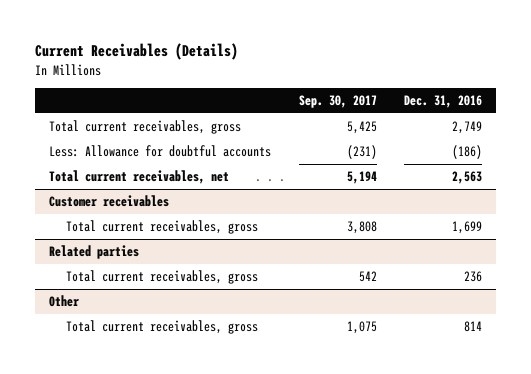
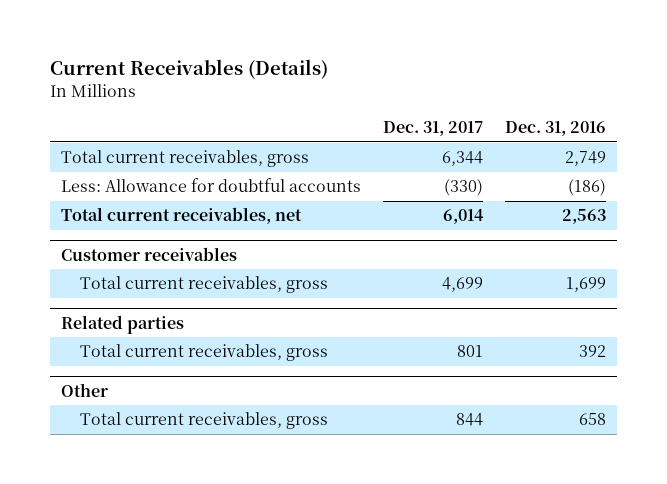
[298,95,377,109] Sep. 30, 2017 -> none
none -> [383,121,484,137] Dec. 31, 2017
[464,271,483,283] 236 -> [579,345,607,358] 392
[464,321,483,333] 814 -> [579,413,607,426] 658

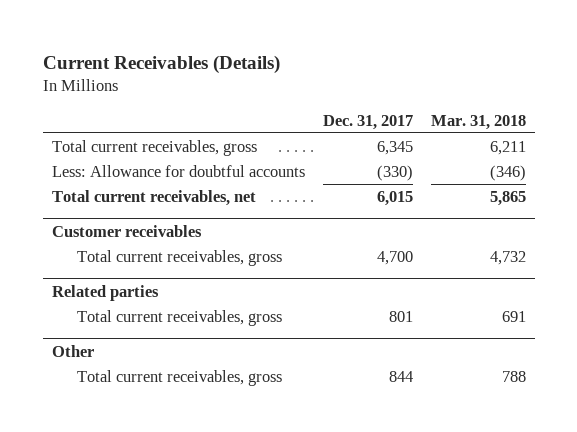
[505,121,607,137] Dec. 31, 2016 -> none
none -> [430,114,526,130] Mar. 31, 2018
[442,151,484,167] 6,344 -> [376,140,413,155] 6,345
[443,209,485,225] 6,014 -> [376,190,413,206] 6,015
[442,277,484,293] 4,699 -> [376,250,413,265] 4,700

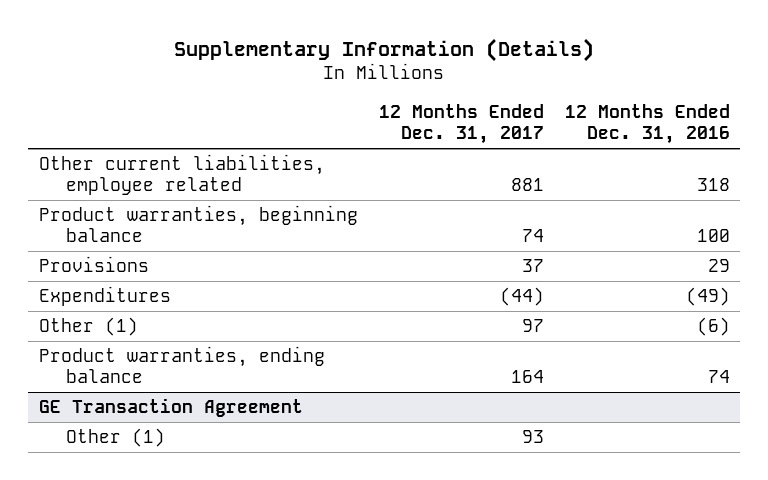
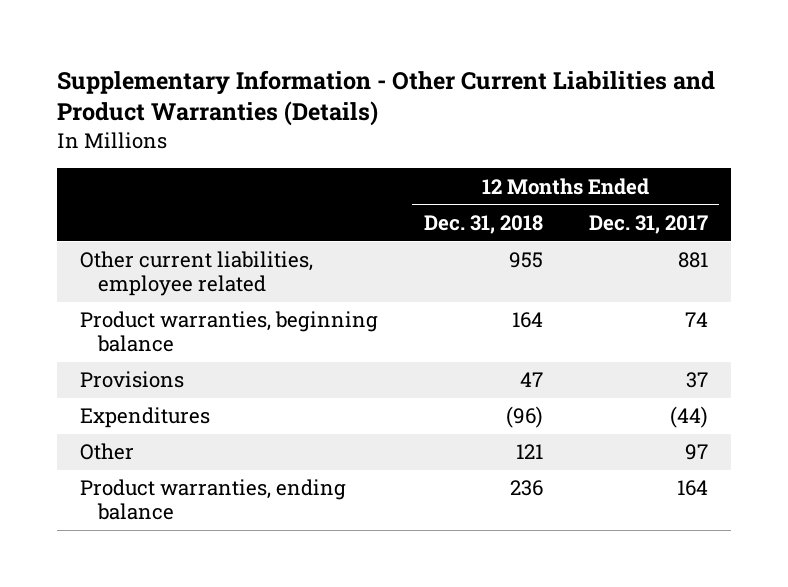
[174,37,595,62] Supplementary Information (Details) -> [57,69,716,127] Supplementary Information - Other Current Liabilities and Product Warranties (Details)
[564,104,730,145] 12 Months Ended Dec. 31, 2016 -> none
none -> [423,214,543,234] Dec. 31, 2018
[38,317,138,337] Other (1) -> [80,443,135,461] Other
[38,398,303,418] GE Transaction Agreement -> none
[66,428,166,448] Other (1) -> none

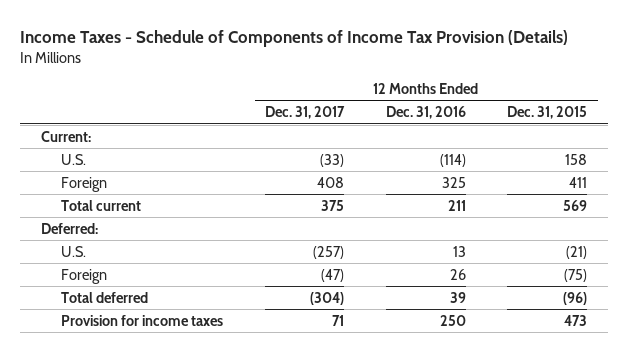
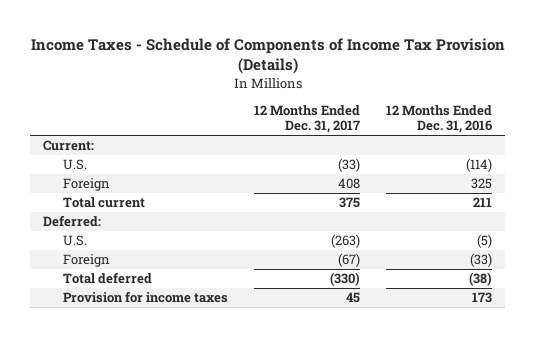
[507,106,588,120] Dec. 31, 2015 -> none
[312,245,344,259] (257) -> [331,234,361,249] (263)
[452,245,466,257] 13 -> [477,234,493,249] (5)
[320,268,344,282] (47) -> [338,253,361,268] (67)
[449,268,466,280] 26 -> [470,253,493,268] (33)
[309,291,344,305] (304) -> [330,272,361,287] (330)
[449,291,466,303] 39 -> [469,272,493,287] (38)
[331,314,344,326] 71 -> [346,292,361,304] 45
[439,314,466,326] 250 -> [472,292,493,304] 173

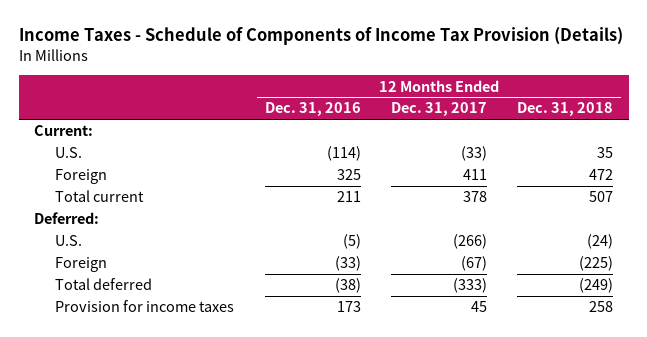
none -> [517,102,614,117] Dec. 31, 2018
[338,178,361,190] 408 -> [462,169,487,181] 411
[339,197,361,209] 375 -> [462,191,487,203] 378
[331,234,361,249] (263) -> [452,234,487,250] (266)
[330,272,361,287] (330) -> [452,278,487,294] (333)

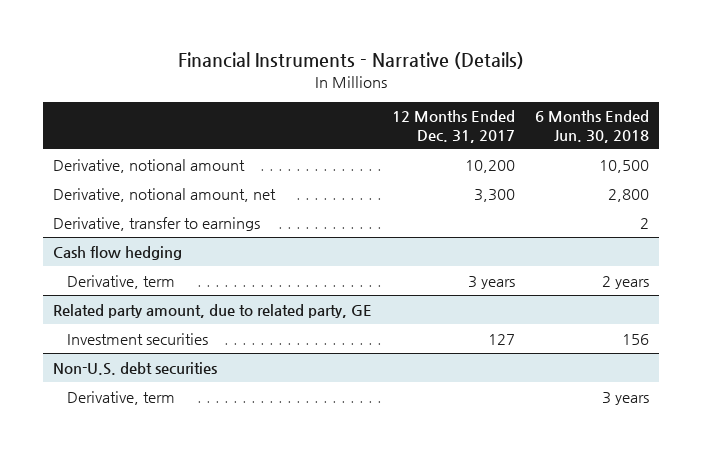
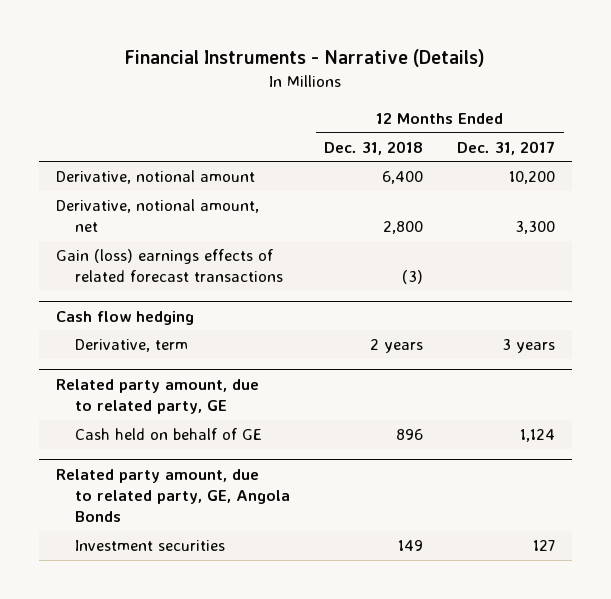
[535,110,650,143] 6 Months Ended Jun. 30, 2018 -> none
none -> [324,140,424,155] Dec. 31, 2018
[52,216,260,231] Derivative, transfer to earnings -> [55,249,284,283] Gain (loss) earnings effects of related forecast transactions
none -> [75,428,263,441] Cash held on behalf of GE
none -> [55,468,291,522] Related party amount, due to related party, GE, Angola Bonds
[52,361,217,375] Non-U.S. debt securities -> none
[66,390,175,405] Derivative, term -> none

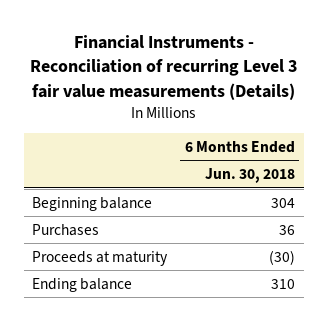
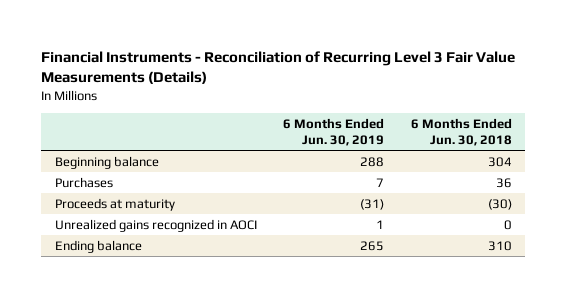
[29,35,298,100] Financial Instruments - Reconciliation of recurring Level 3 fair value measurements (Details) -> [41,50,516,85] Financial Instruments - Reconciliation of Recurring Level 3 Fair Value Measurements (Details)
none -> [283,118,385,147] 6 Months Ended Jun. 30, 2019
none -> [54,218,257,232] Unrealized gains recognized in AOCI

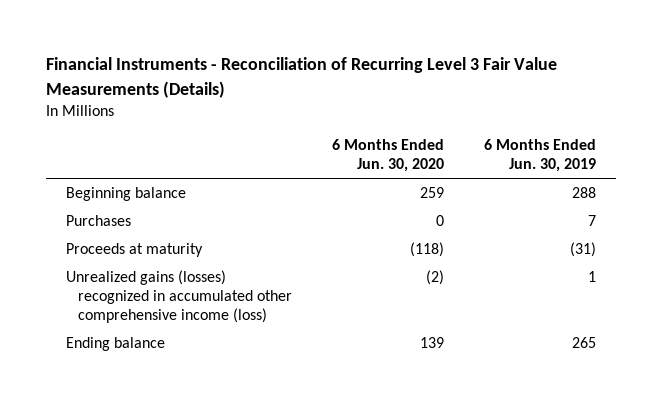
[411,118,513,147] 6 Months Ended Jun. 30, 2018 -> none
none -> [331,139,444,173] 6 Months Ended Jun. 30, 2020
[54,218,257,232] Unrealized gains recognized in AOCI -> [65,269,292,324] Unrealized gains (losses) recognized in accumulated other comprehensive income (loss)

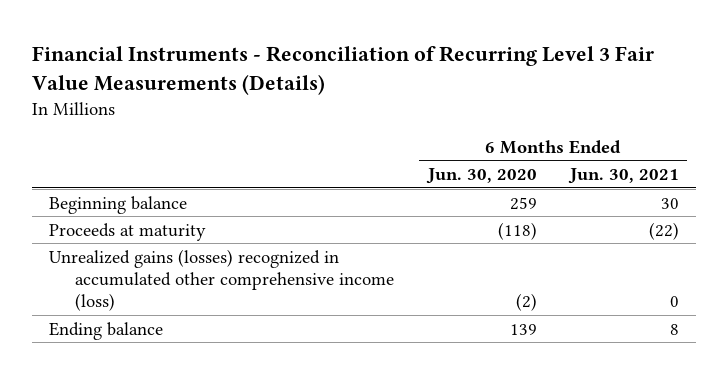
[483,139,596,173] 6 Months Ended Jun. 30, 2019 -> none
none -> [567,168,679,185] Jun. 30, 2021
[65,214,131,226] Purchases -> none

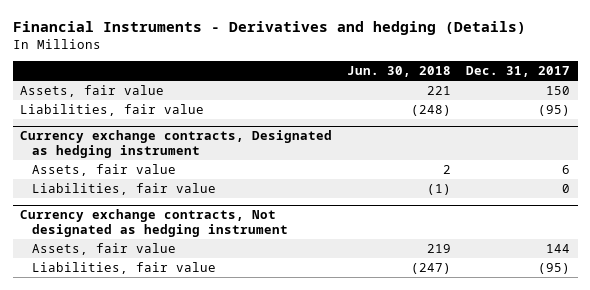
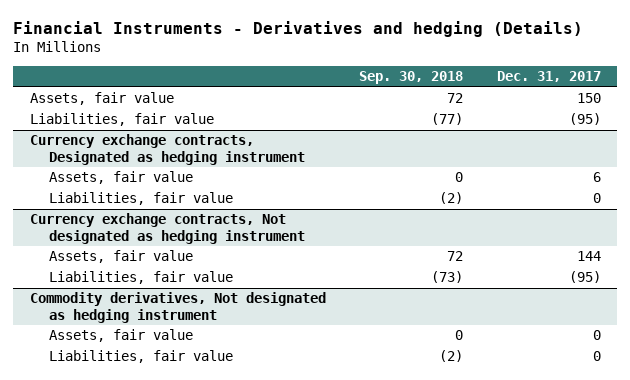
[347,66,452,78] Jun. 30, 2018 -> none
none -> [359,71,464,85] Sep. 30, 2018
none -> [29,292,326,323] Commodity derivatives, Not designated as hedging instrument
none -> [49,329,194,343] Assets, fair value
none -> [49,350,234,364] Liabilities, fair value

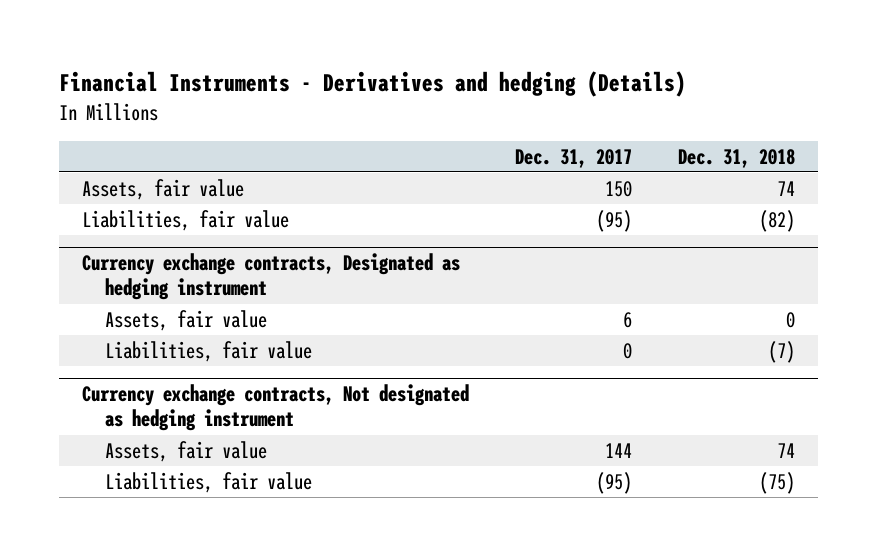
[359,71,464,85] Sep. 30, 2018 -> none
none -> [677,148,795,168] Dec. 31, 2018
[29,292,326,323] Commodity derivatives, Not designated as hedging instrument -> none
[49,329,194,343] Assets, fair value -> none
[49,350,234,364] Liabilities, fair value -> none

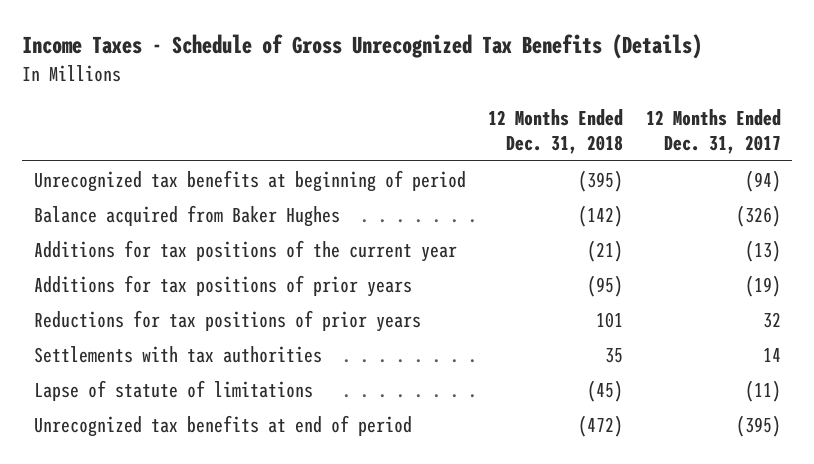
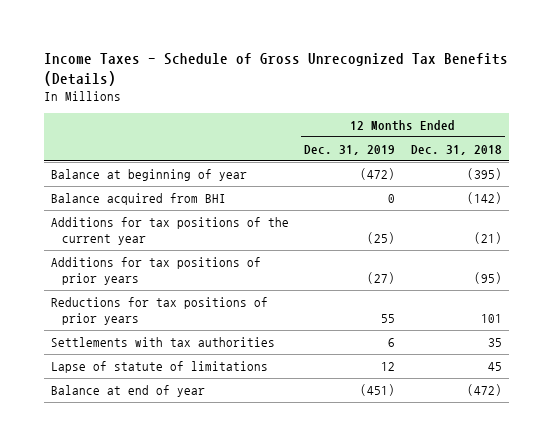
[645,109,781,155] 12 Months Ended Dec. 31, 2017 -> none
none -> [304,144,396,155] Dec. 31, 2019
[33,169,466,192] Unrecognized tax benefits at beginning of period -> [51,169,248,182] Balance at beginning of year
[33,204,340,227] Balance acquired from Baker Hughes -> [51,193,227,206] Balance acquired from BHI
[587,379,624,402] (45) -> [487,362,502,372] 45
[33,414,412,437] Unrecognized tax benefits at end of period -> [51,385,206,398] Balance at end of year

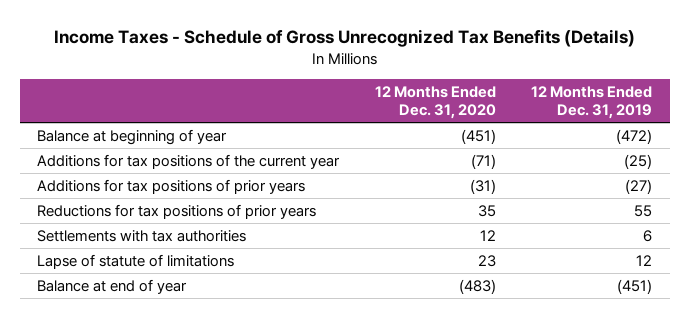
[410,144,502,155] Dec. 31, 2018 -> none
none -> [374,86,496,119] 12 Months Ended Dec. 31, 2020
[51,193,227,206] Balance acquired from BHI -> none

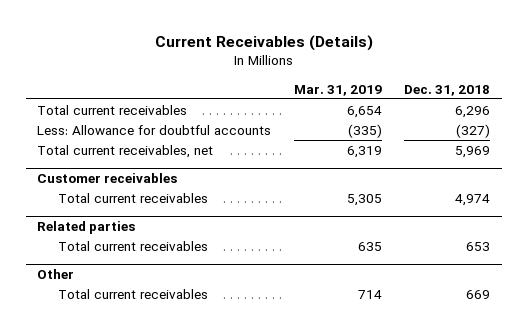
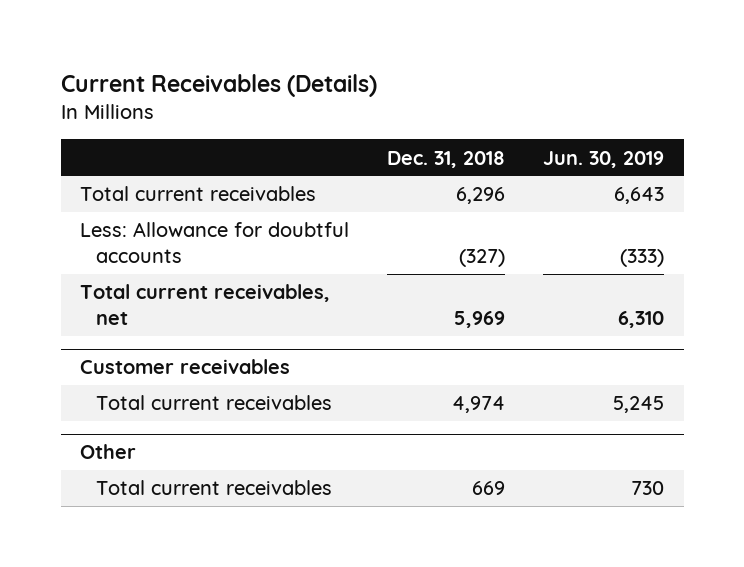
[293,84,382,96] Mar. 31, 2019 -> none
none -> [543,150,665,168] Jun. 30, 2019
[37,220,136,234] Related parties -> none
[57,240,208,251] Total current receivables -> none

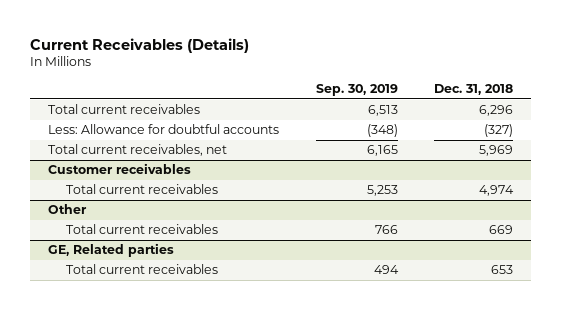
[543,150,665,168] Jun. 30, 2019 -> none
none -> [315,84,398,97] Sep. 30, 2019
none -> [48,243,175,258] GE, Related parties
none -> [66,264,219,275] Total current receivables

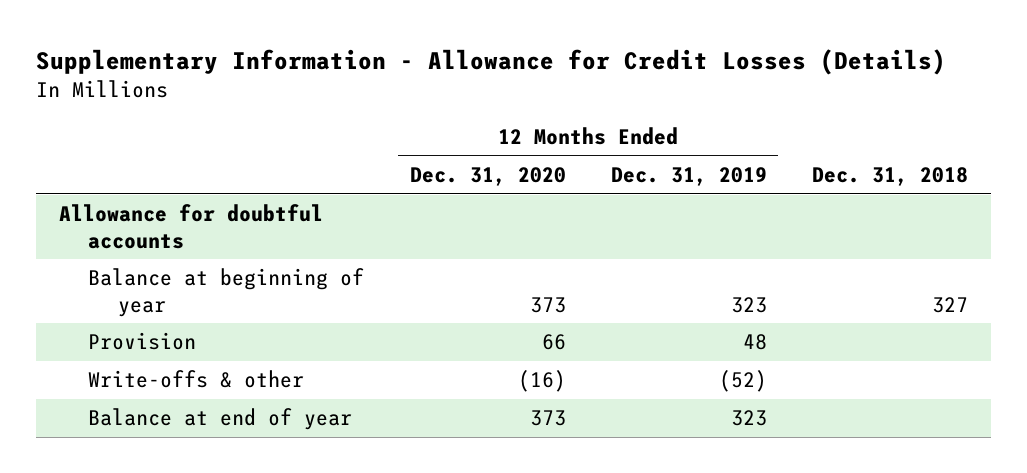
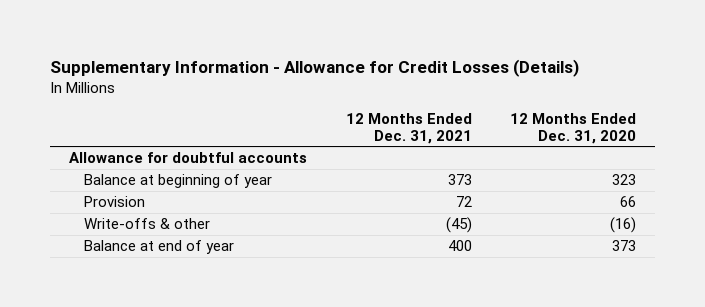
[610,166,767,186] Dec. 31, 2019 -> none
[812,166,969,186] Dec. 31, 2018 -> none
none -> [345,112,472,144] 12 Months Ended Dec. 31, 2021
[529,296,566,313] 373 -> [612,174,637,186] 323

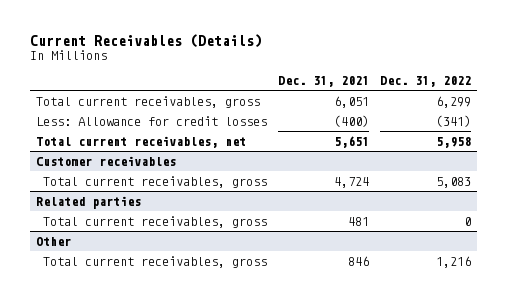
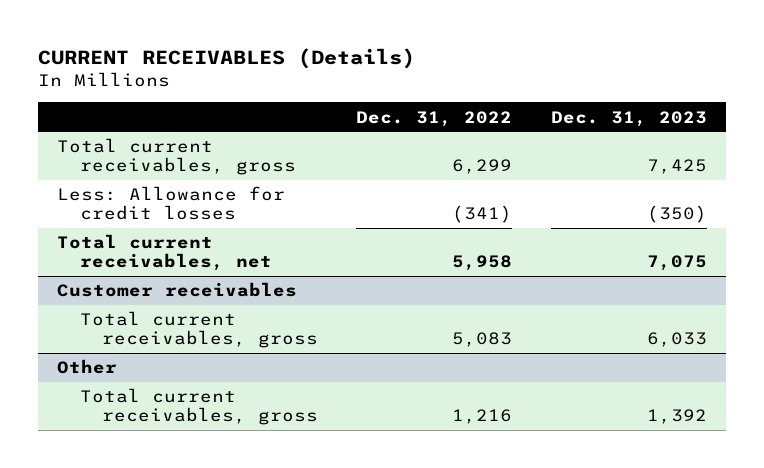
[30,34,263,49] Current Receivables (Details) -> [38,47,416,69] CURRENT RECEIVABLES (Details)
[278,76,370,88] Dec. 31, 2021 -> none
none -> [550,110,707,127] Dec. 31, 2023
[35,195,141,209] Related parties -> none
[43,215,268,228] Total current receivables, gross -> none

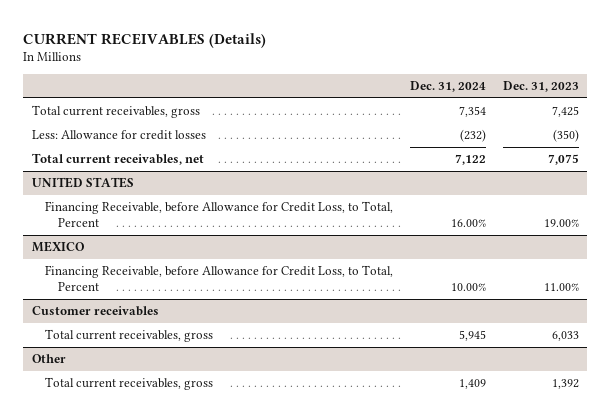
[356,110,513,127] Dec. 31, 2022 -> none
none -> [409,81,486,93] Dec. 31, 2024
none -> [31,177,134,189] UNITED STATES
none -> [44,201,393,228] Financing Receivable, before Allowance for Credit Loss, to Total, Percent
none -> [31,241,85,253] MEXICO
none -> [44,265,393,292] Financing Receivable, before Allowance for Credit Loss, to Total, Percent

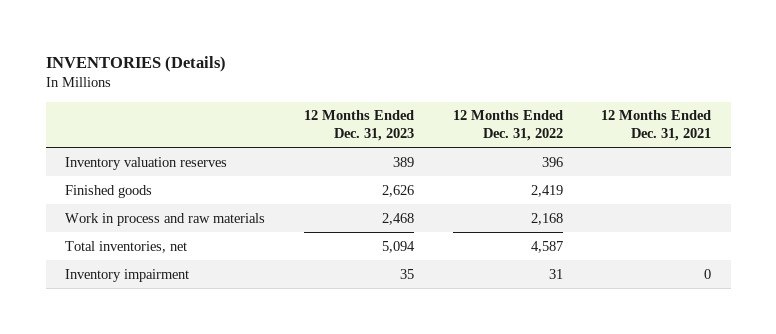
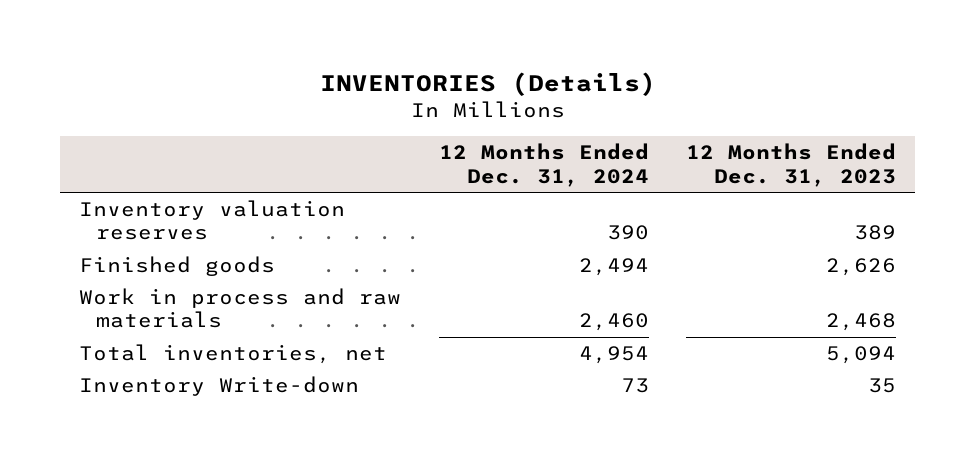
[452,110,563,142] 12 Months Ended Dec. 31, 2022 -> none
[601,110,712,142] 12 Months Ended Dec. 31, 2021 -> none
none -> [438,143,649,187] 12 Months Ended Dec. 31, 2024
[64,268,189,282] Inventory impairment -> [79,375,360,396] Inventory Write-down

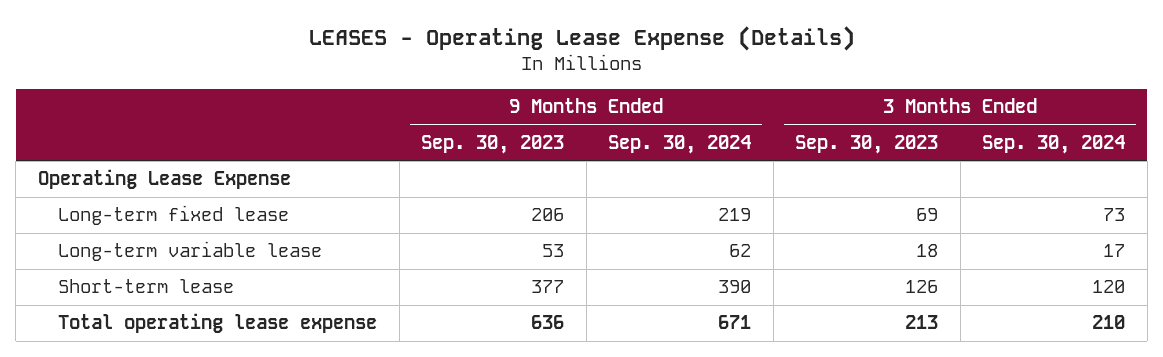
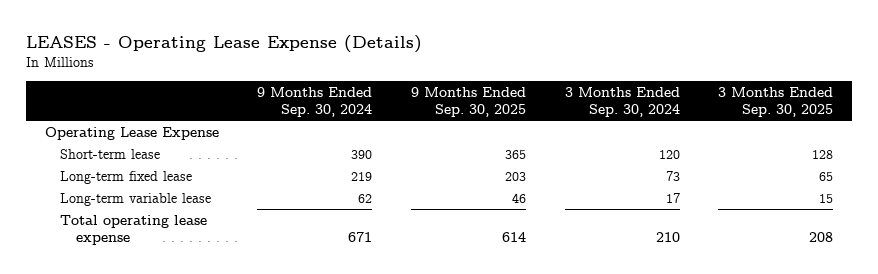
[421,135,565,155] Sep. 30, 2023 -> none
[795,135,939,155] Sep. 30, 2023 -> none
none -> [410,87,526,117] 9 Months Ended Sep. 30, 2025
none -> [718,87,834,117] 3 Months Ended Sep. 30, 2025
[58,279,235,294] Short-term lease -> [60,149,161,160] Short-term lease

